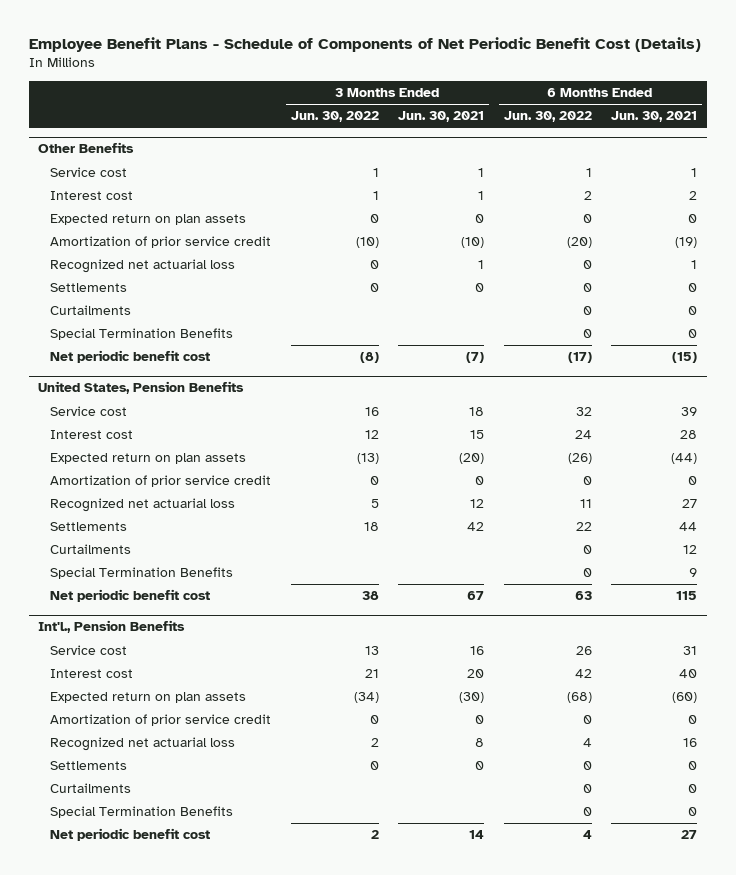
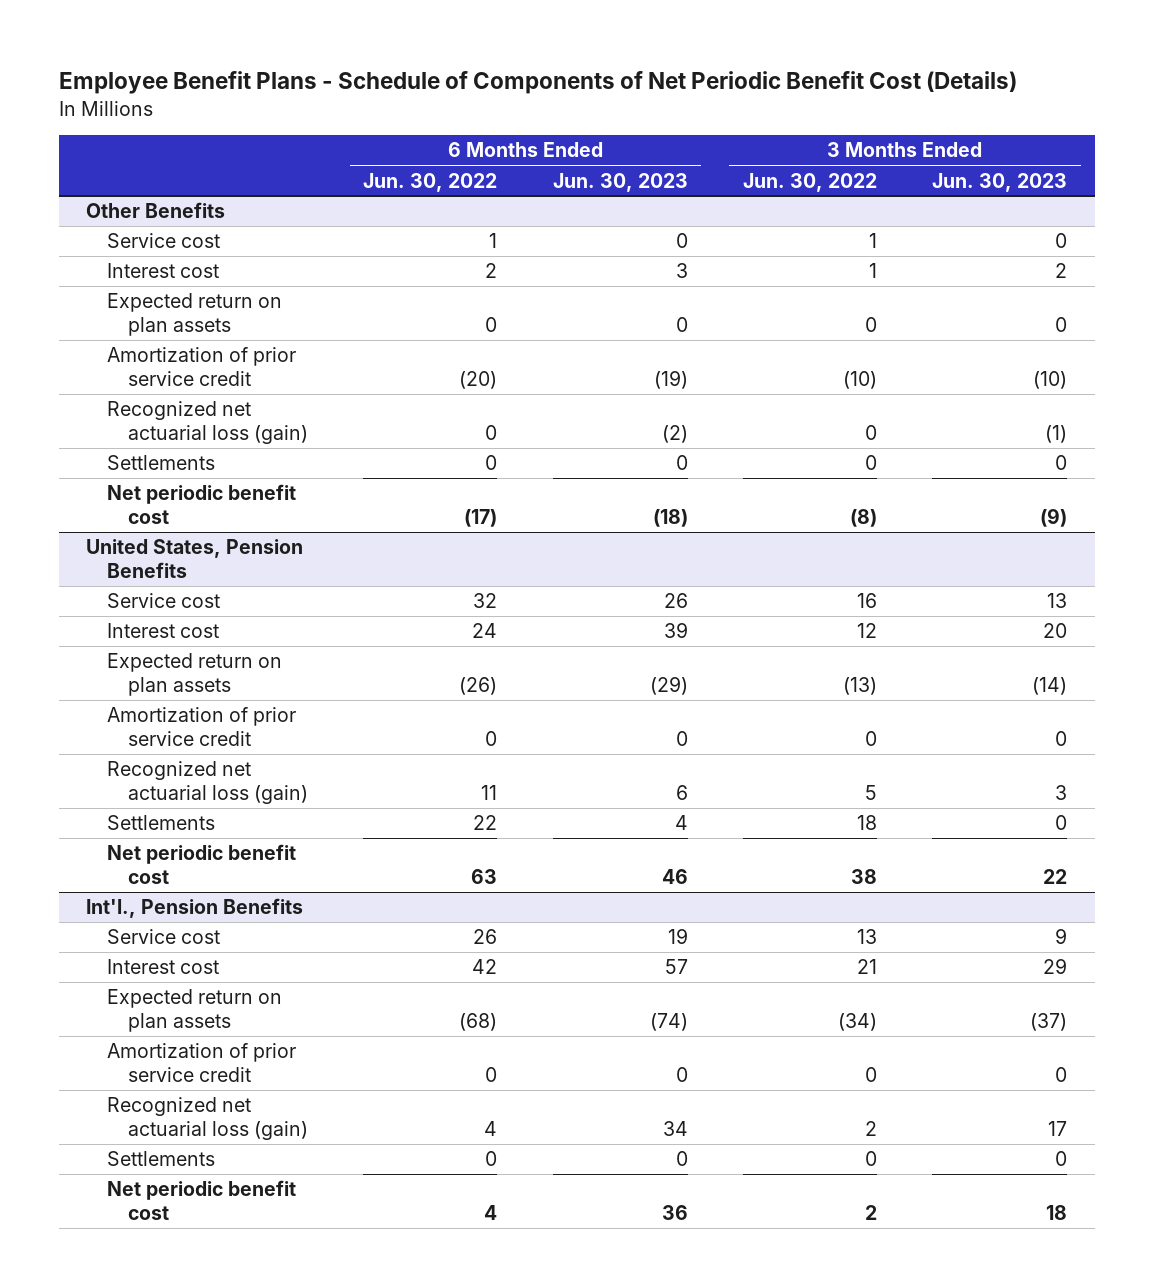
[398,111,485,123] Jun. 30, 2021 -> none
[611,111,698,123] Jun. 30, 2021 -> none
none -> [552,172,688,192] Jun. 30, 2023
none -> [932,172,1068,192] Jun. 30, 2023
[49,259,235,274] Recognized net actuarial loss -> [107,401,309,445] Recognized net actuarial loss (gain)
[49,305,131,316] Curtailments -> none
[49,328,233,341] Special Termination Benefits -> none
[49,498,235,513] Recognized net actuarial loss -> [107,761,309,805] Recognized net actuarial loss (gain)
[49,544,131,555] Curtailments -> none
[49,567,233,580] Special Termination Benefits -> none
[49,737,235,752] Recognized net actuarial loss -> [107,1097,309,1141] Recognized net actuarial loss (gain)
[49,783,131,794] Curtailments -> none
[49,806,233,819] Special Termination Benefits -> none

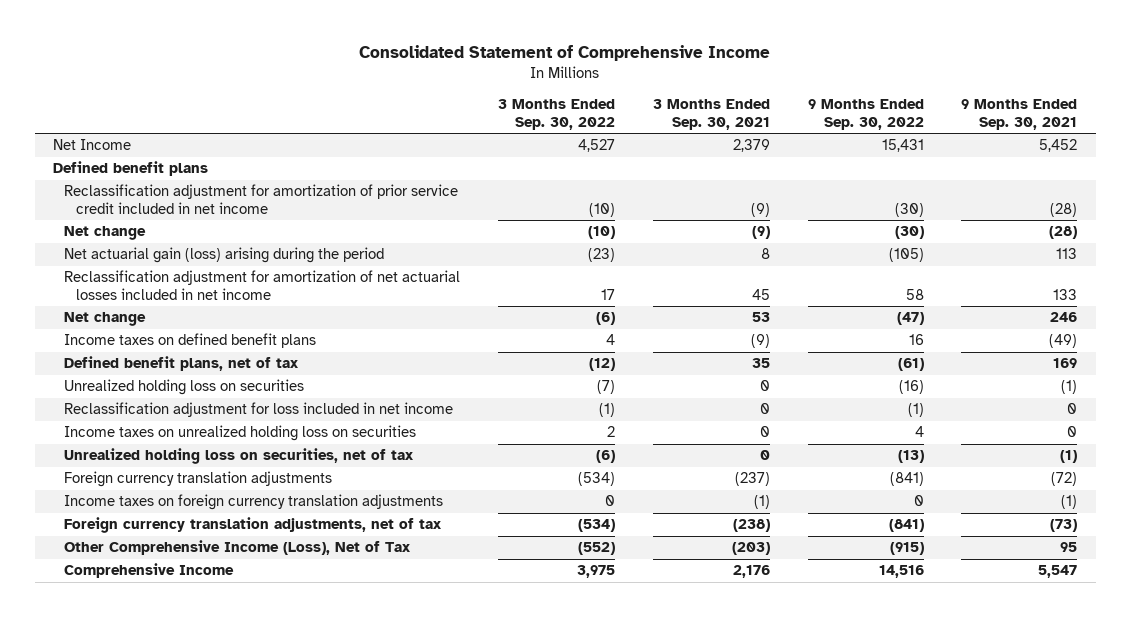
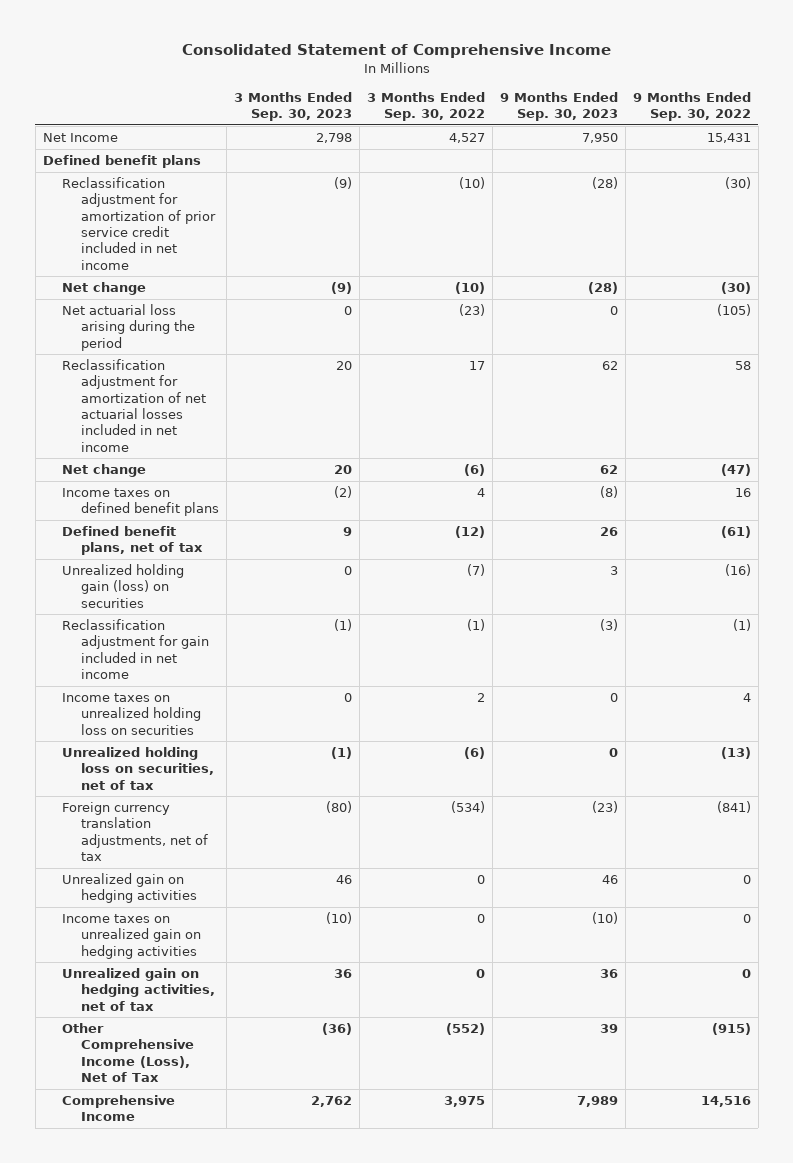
[652,99,770,131] 3 Months Ended Sep. 30, 2021 -> none
[961,99,1078,131] 9 Months Ended Sep. 30, 2021 -> none
none -> [233,91,352,121] 3 Months Ended Sep. 30, 2023
none -> [499,91,618,121] 9 Months Ended Sep. 30, 2023
[64,247,385,264] Net actuarial gain (loss) arising during the period -> [61,304,196,351] Net actuarial loss arising during the period
[64,379,305,396] Unrealized holding loss on securities -> [61,564,184,608] Unrealized holding gain (loss) on securities
[64,402,454,418] Reclassification adjustment for loss included in net income -> [61,619,210,680] Reclassification adjustment for gain included in net income
[64,471,333,488] Foreign currency translation adjustments -> none
[64,494,444,511] Income taxes on foreign currency translation adjustments -> none
none -> [61,873,198,904] Unrealized gain on hedging activities
none -> [61,914,202,959] Income taxes on unrealized gain on hedging activities
none -> [61,968,216,1011] Unrealized gain on hedging activities, net of tax

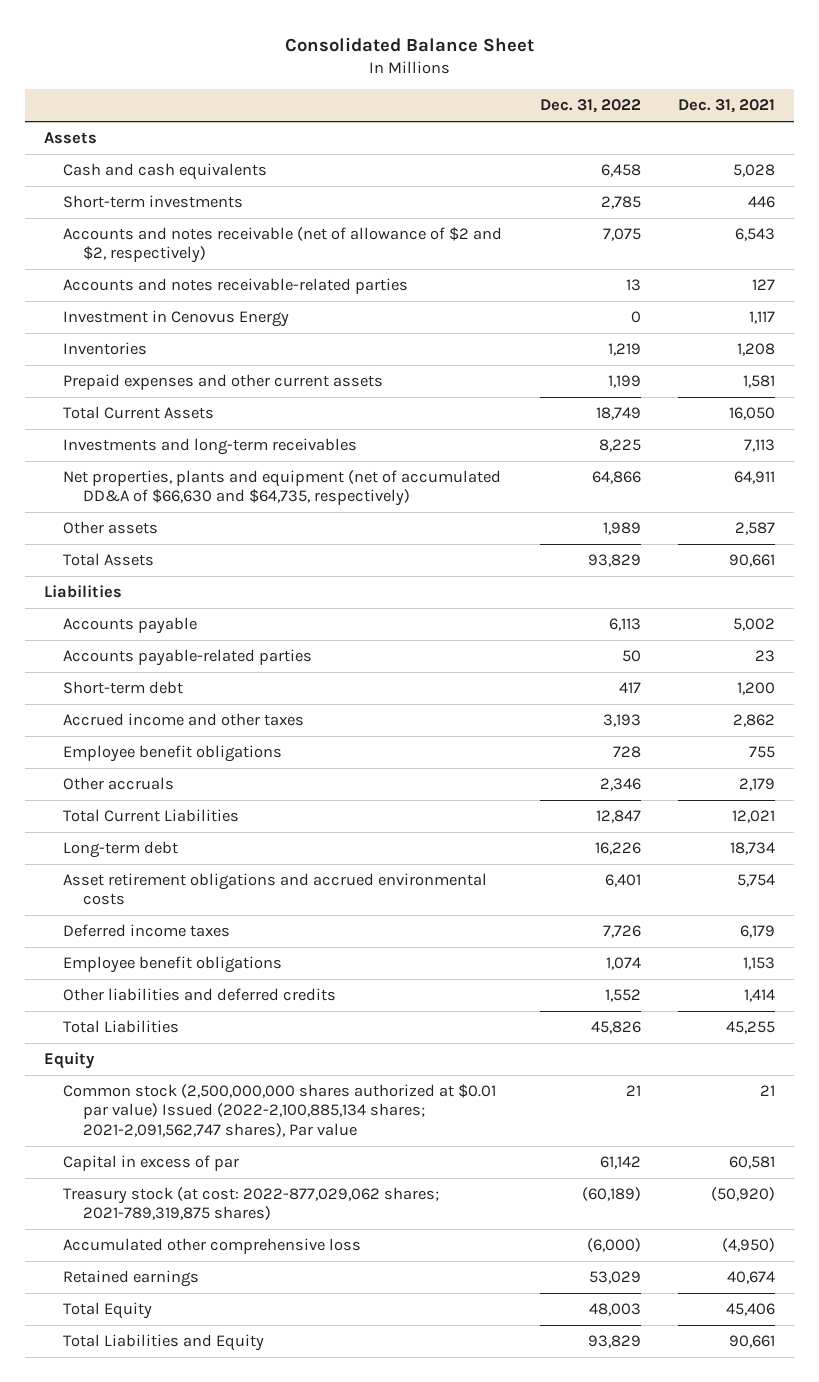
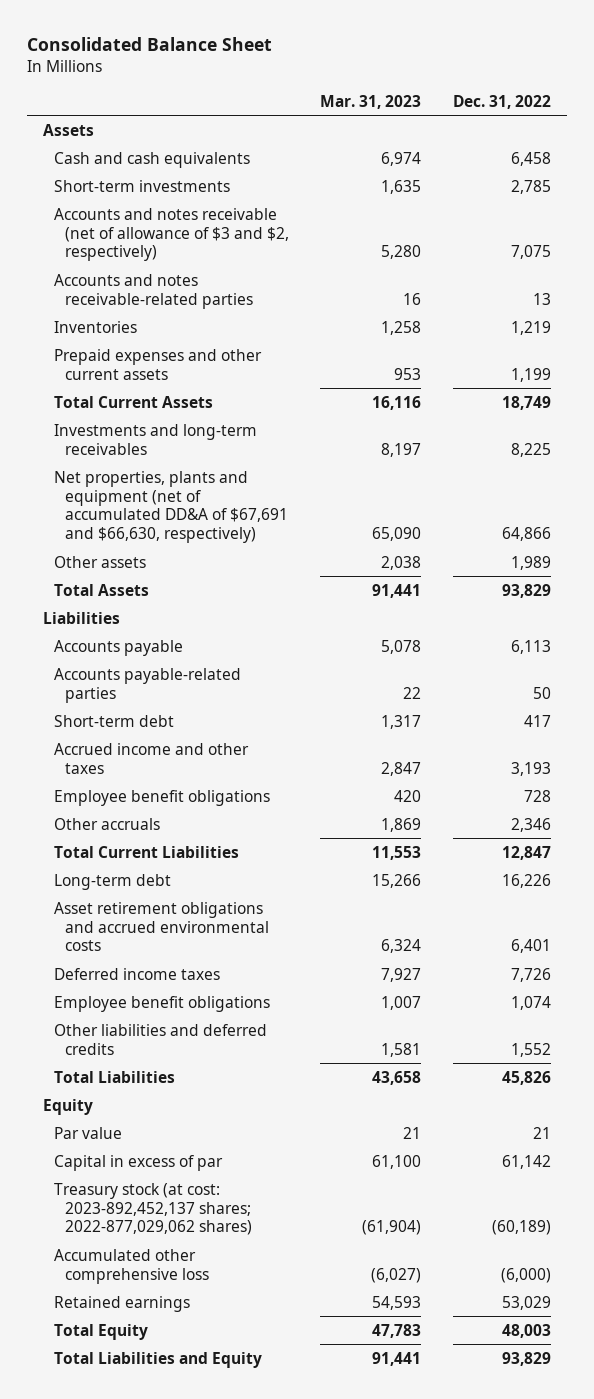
[678,99,776,114] Dec. 31, 2021 -> none
none -> [320,94,422,109] Mar. 31, 2023
[63,227,503,264] Accounts and notes receivable (net of allowance of $2 and $2, respectively) -> [53,207,289,262] Accounts and notes receivable (net of allowance of $3 and $2, respectively)
[63,310,290,328] Investment in Cenovus Energy -> none
[63,470,502,507] Net properties, plants and equipment (net of accumulated DD&A of $66,630 and $64,735, respectively) -> [53,470,288,544] Net properties, plants and equipment (net of accumulated DD&A of $67,691 and $66,630, respectively)
[63,1084,497,1137] Common stock (2,500,000,000 shares authorized at $0.01 par value) Issued (2022-2,100,885,134 shares; 2021-2,091,562,747 shares), Par value -> [53,1126,122,1139] Par value
[63,1187,440,1221] Treasury stock (at cost: 2022-877,029,062 shares; 2021-789,319,875 shares) -> [53,1182,252,1236] Treasury stock (at cost: 2023-892,452,137 shares; 2022-877,029,062 shares)

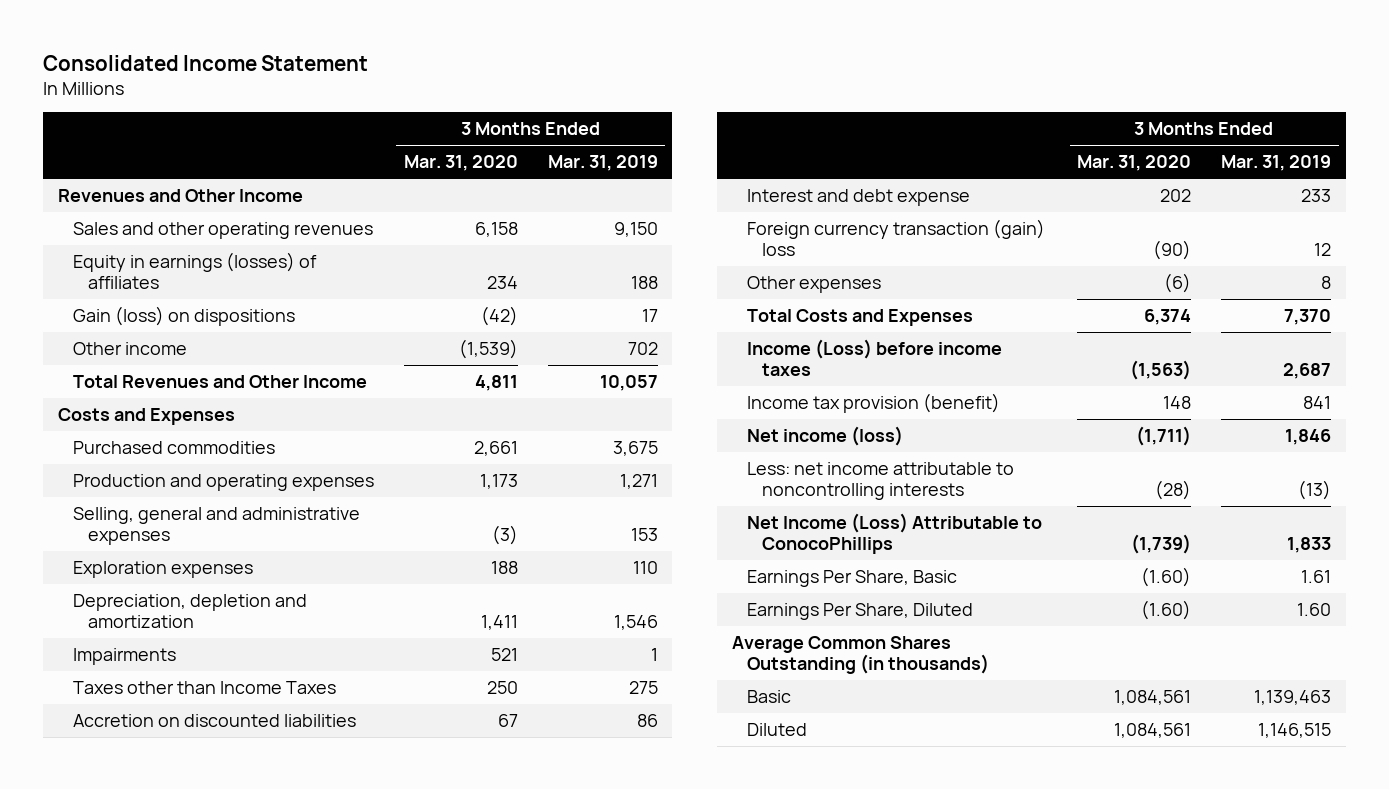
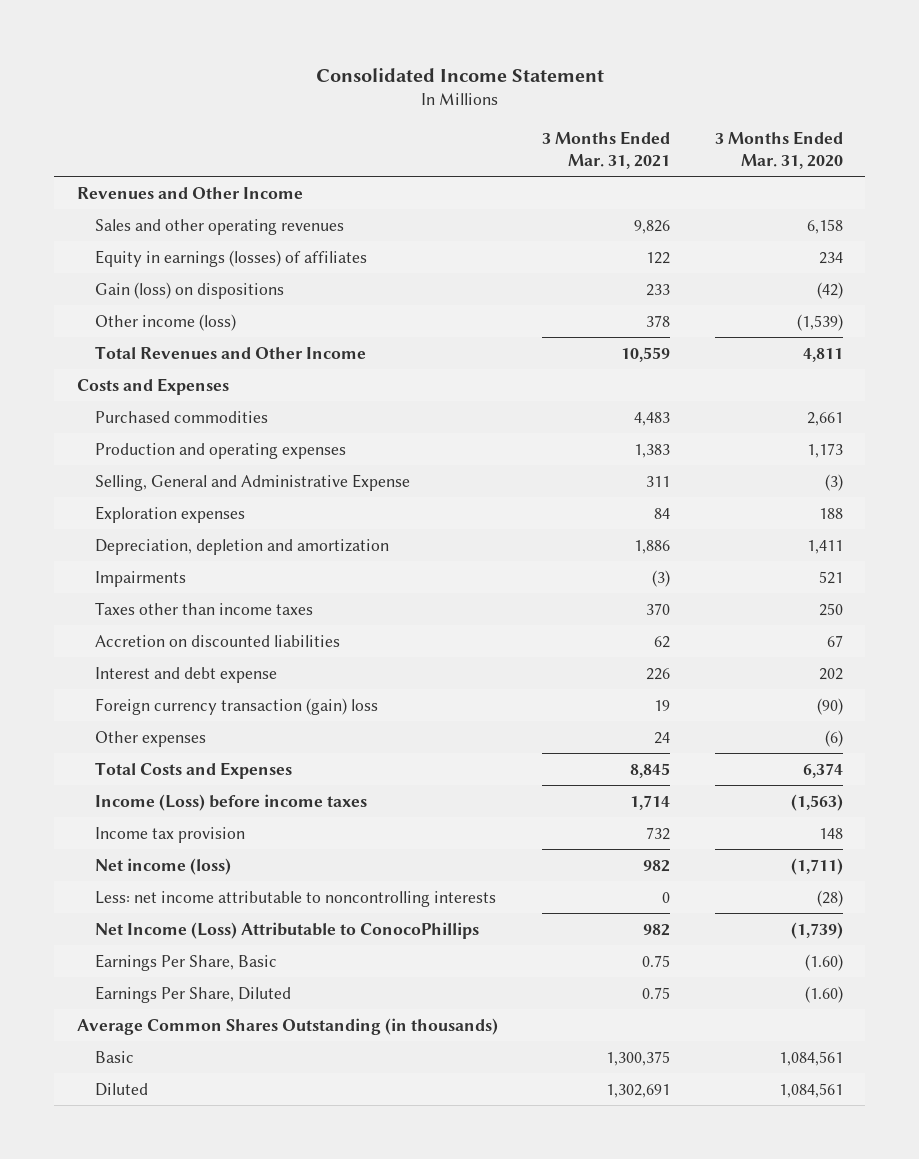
[547,155,658,172] Mar. 31, 2019 -> none
none -> [542,131,671,169] 3 Months Ended Mar. 31, 2021
[73,341,188,355] Other income -> [95,313,237,331] Other income (loss)
[73,506,361,545] Selling, general and administrative expenses -> [95,473,411,491] Selling, General and Administrative Expense
[73,680,337,694] Taxes other than Income Taxes -> [95,601,314,615] Taxes other than income taxes
[746,392,1000,413] Income tax provision (benefit) -> [95,826,246,843] Income tax provision

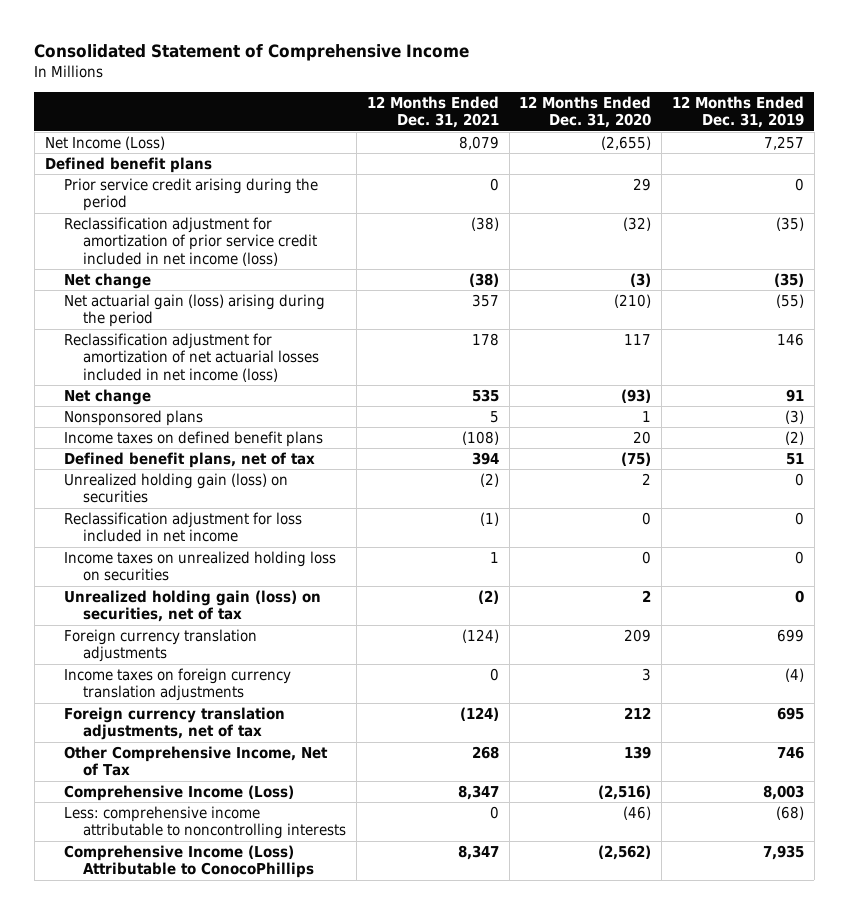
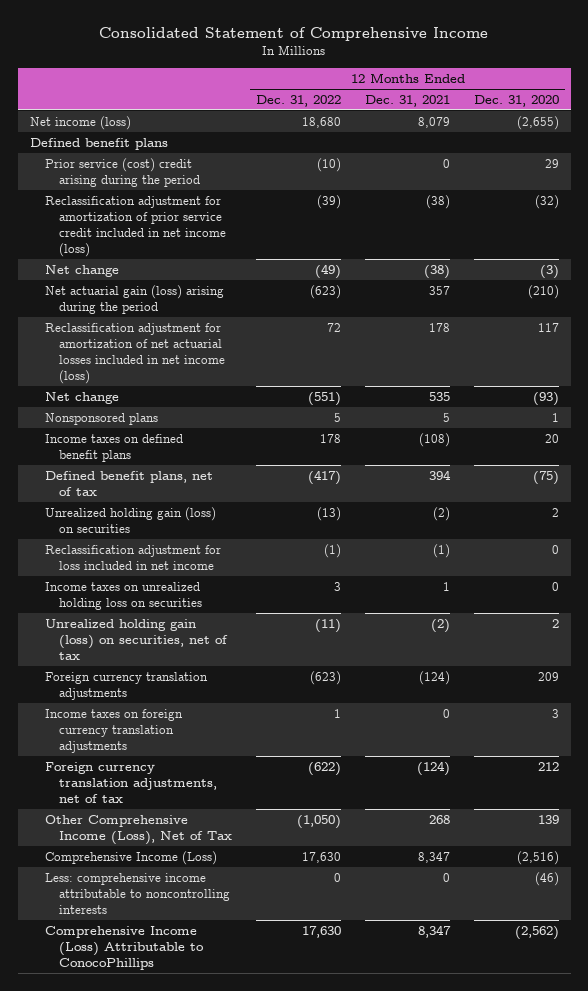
[672,95,805,129] 12 Months Ended Dec. 31, 2019 -> none
none -> [256,95,342,108] Dec. 31, 2022
[44,136,165,151] Net Income (Loss) -> [29,115,131,130] Net income (loss)
[63,178,318,212] Prior service credit arising during the period -> [44,157,201,187] Prior service (cost) credit arising during the period
[63,746,328,777] Other Comprehensive Income, Net of Tax -> [44,814,233,845] Other Comprehensive Income (Loss), Net of Tax

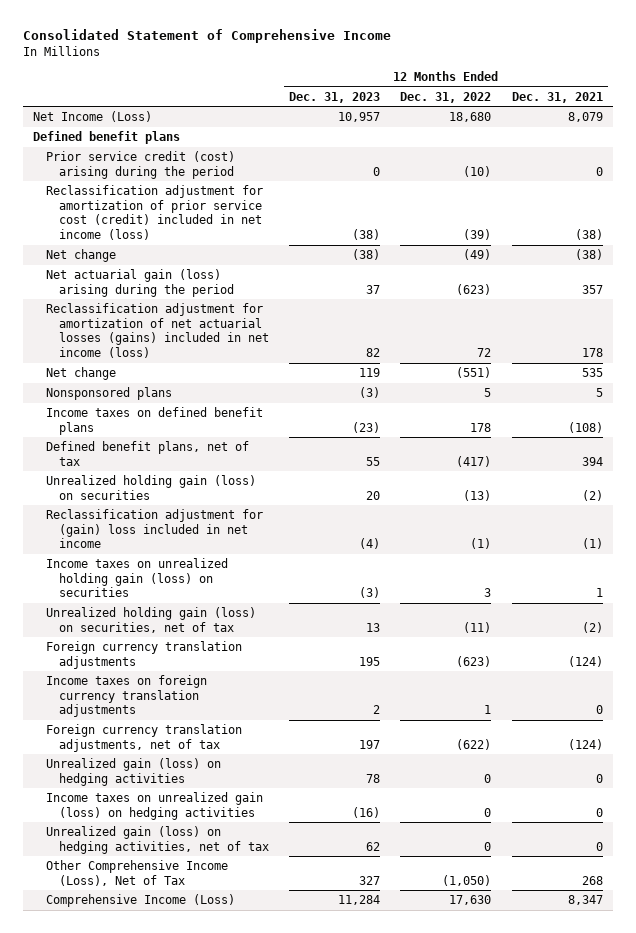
[473,95,559,108] Dec. 31, 2020 -> none
none -> [288,91,380,103] Dec. 31, 2023
[29,115,131,130] Net income (loss) -> [33,110,153,122] Net Income (Loss)
[44,157,201,187] Prior service (cost) credit arising during the period -> [45,150,235,179] Prior service credit (cost) arising during the period
[44,195,227,257] Reclassification adjustment for amortization of prior service credit included in net income (loss) -> [45,184,263,241] Reclassification adjustment for amortization of prior service cost (credit) included in net income (loss)
[44,322,226,384] Reclassification adjustment for amortization of net actuarial losses included in net income (loss) -> [45,302,269,359] Reclassification adjustment for amortization of net actuarial losses (gains) included in net income (loss)
[44,544,221,570] Reclassification adjustment for loss included in net income -> [45,508,263,549] Reclassification adjustment for (gain) loss included in net income
[44,581,203,610] Income taxes on unrealized holding loss on securities -> [45,557,228,598] Income taxes on unrealized holding gain (loss) on securities
none -> [45,757,221,786] Unrealized gain (loss) on hedging activities
none -> [45,791,263,820] Income taxes on unrealized gain (loss) on hedging activities
none -> [45,825,269,854] Unrealized gain (loss) on hedging activities, net of tax
[44,872,231,914] Less: comprehensive income attributable to noncontrolling interests -> none
[44,925,205,970] Comprehensive Income (Loss) Attributable to ConocoPhillips -> none

